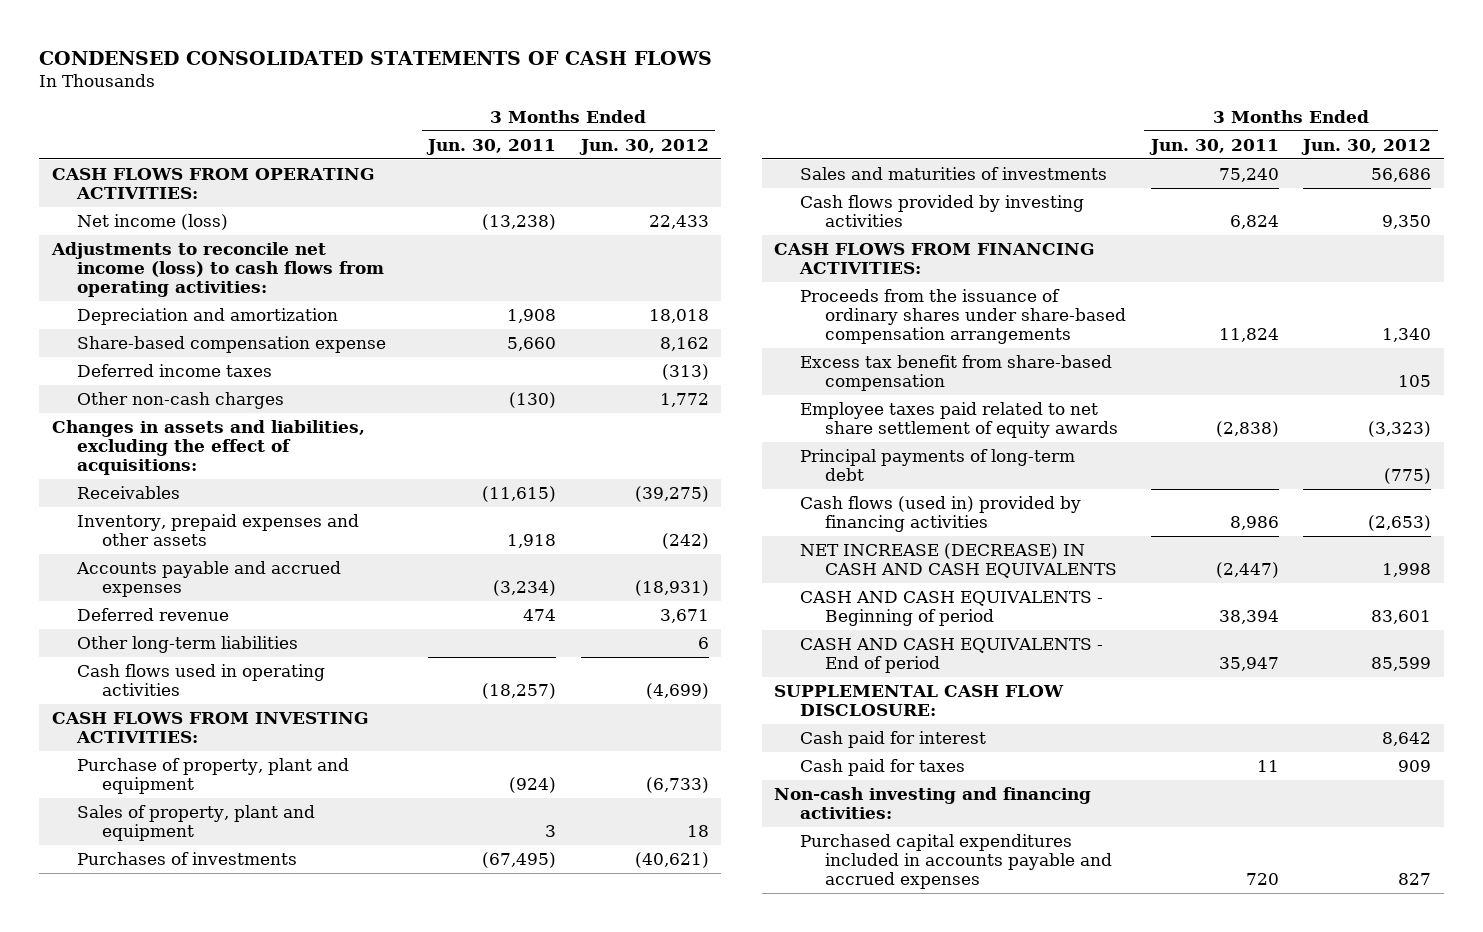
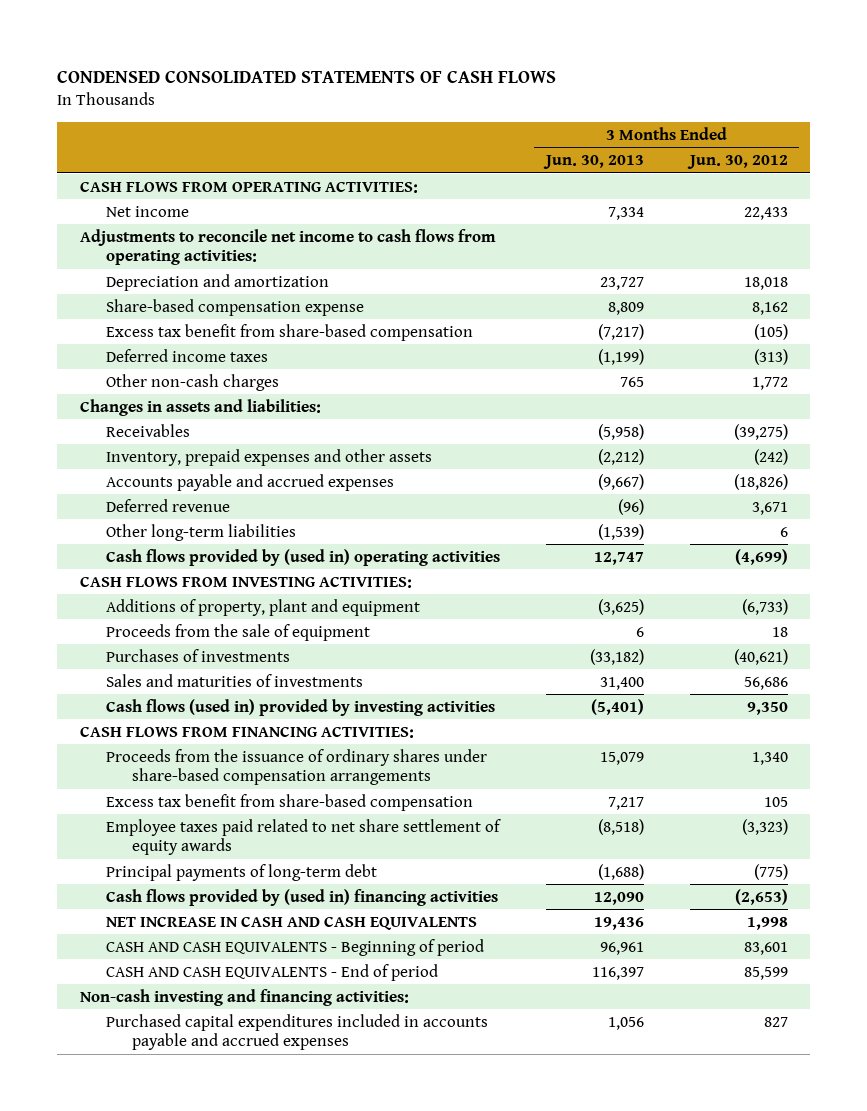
[425,138,556,155] Jun. 30, 2011 -> none
none -> [542,155,644,170] Jun. 30, 2013
[76,213,228,230] Net income (loss) -> [105,205,189,217] Net income
[50,241,384,298] Adjustments to reconcile net income (loss) to cash flows from operating activities: -> [79,228,496,266] Adjustments to reconcile net income to cash flows from operating activities:
none -> [105,323,473,341] Excess tax benefit from share-based compensation
[51,419,365,476] Changes in assets and liabilities, excluding the effect of acquisitions: -> [79,398,321,416] Changes in assets and liabilities:
[634,580,709,597] (18,931) -> [733,473,788,490] (18,826)
[76,663,325,697] Cash flows used in operating activities -> [105,548,500,566] Cash flows provided by (used in) operating activities
[76,757,349,795] Purchase of property, plant and equipment -> [105,598,420,616] Additions of property, plant and equipment
[76,804,315,842] Sales of property, plant and equipment -> [105,623,370,641] Proceeds from the sale of equipment
[799,194,1084,228] Cash flows provided by investing activities -> [105,698,495,716] Cash flows (used in) provided by investing activities
[799,495,1081,533] Cash flows (used in) provided by financing activities -> [105,888,498,906] Cash flows provided by (used in) financing activities
[799,542,1117,579] NET INCREASE (DECREASE) IN CASH AND CASH EQUIVALENTS -> [105,915,477,930] NET INCREASE IN CASH AND CASH EQUIVALENTS
[774,684,1065,717] SUPPLEMENTAL CASH FLOW DISCLOSURE: -> none
[799,730,986,748] Cash paid for interest -> none
[799,758,965,776] Cash paid for taxes -> none

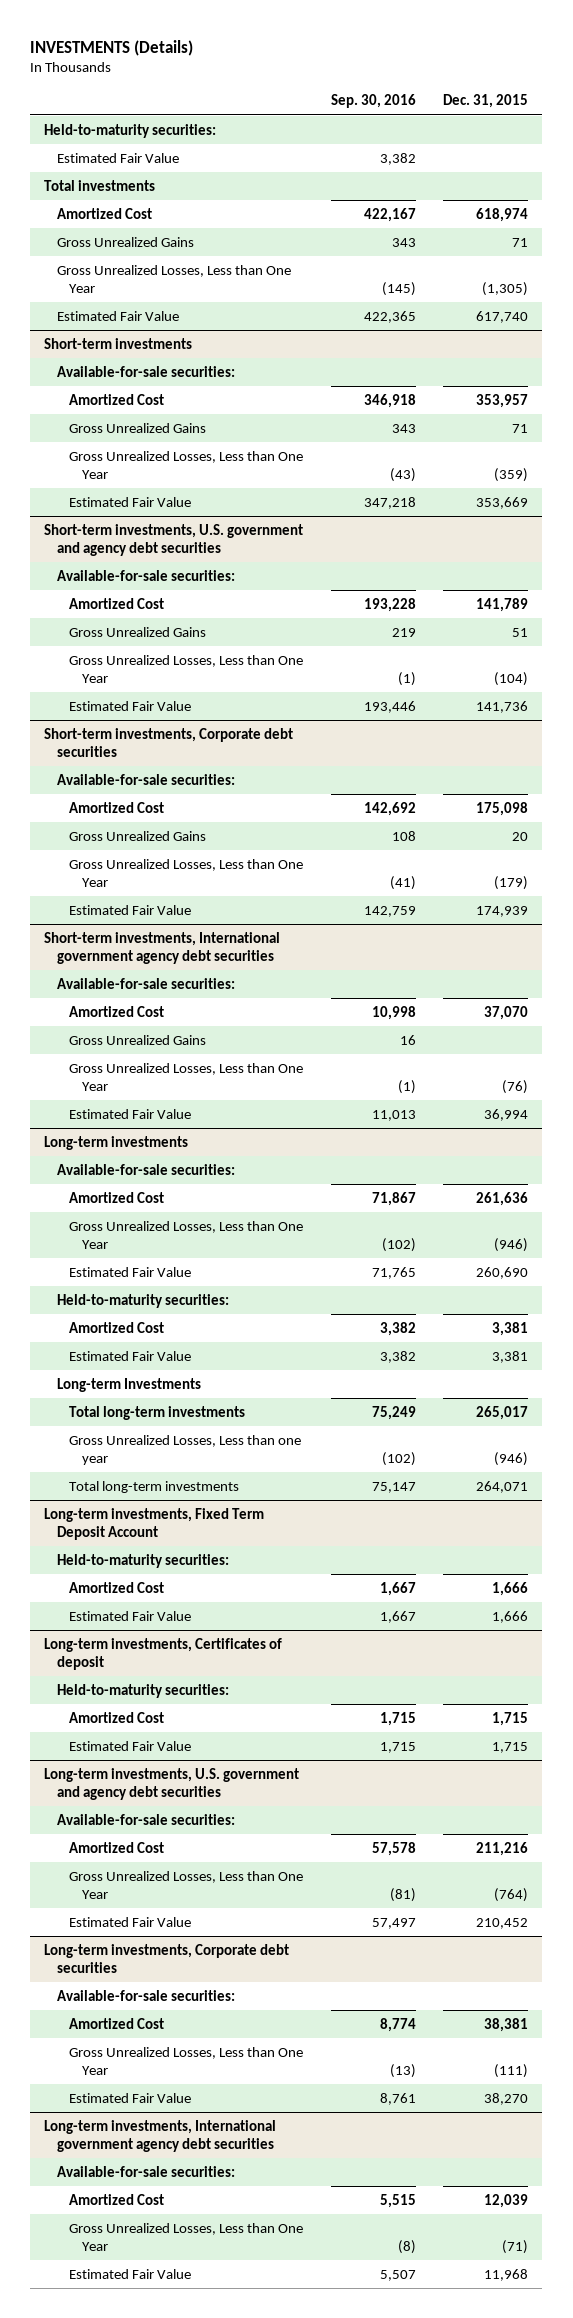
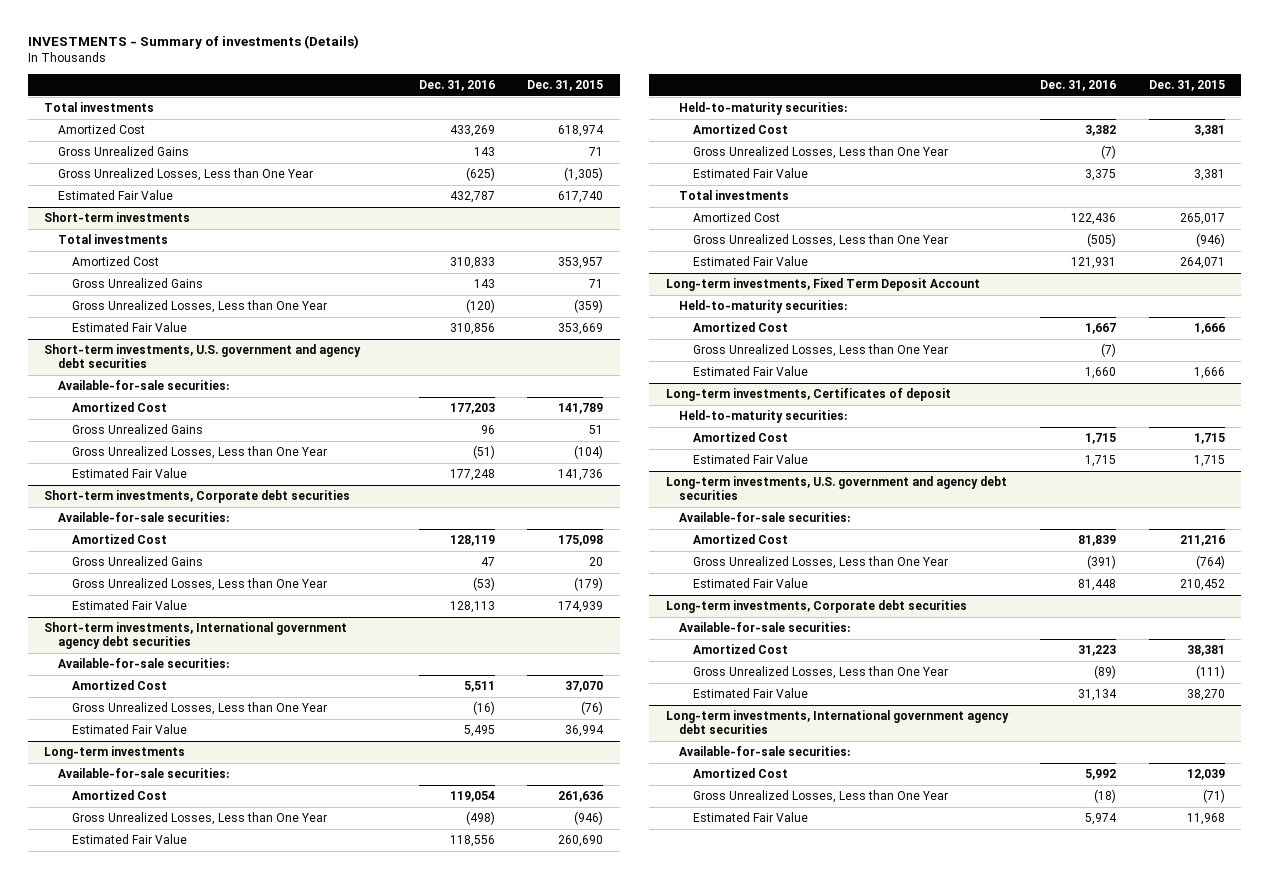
[30,39,194,56] INVESTMENTS (Details) -> [27,35,359,50] INVESTMENTS - Summary of investments (Details)
[330,94,416,109] Sep. 30, 2016 -> none
none -> [418,80,495,92] Dec. 31, 2016
[44,123,217,138] Held-to-maturity securities: -> none
[56,152,179,163] Estimated Fair Value -> none
[56,365,235,377] Available-for-sale securities: -> none
none -> [58,234,169,245] Total investments
[69,1034,207,1045] Gross Unrealized Gains -> none
none -> [693,146,949,160] Gross Unrealized Losses, Less than One Year
[56,1377,201,1392] Long-term Investments -> none
none -> [679,190,790,201] Total investments
[69,1405,246,1420] Total long-term investments -> [693,212,781,223] Amortized Cost
[69,1434,302,1466] Gross Unrealized Losses, Less than one year -> [693,234,949,248] Gross Unrealized Losses, Less than One Year
[69,1480,240,1493] Total long-term investments -> [693,256,809,267] Estimated Fair Value
none -> [693,344,949,358] Gross Unrealized Losses, Less than One Year

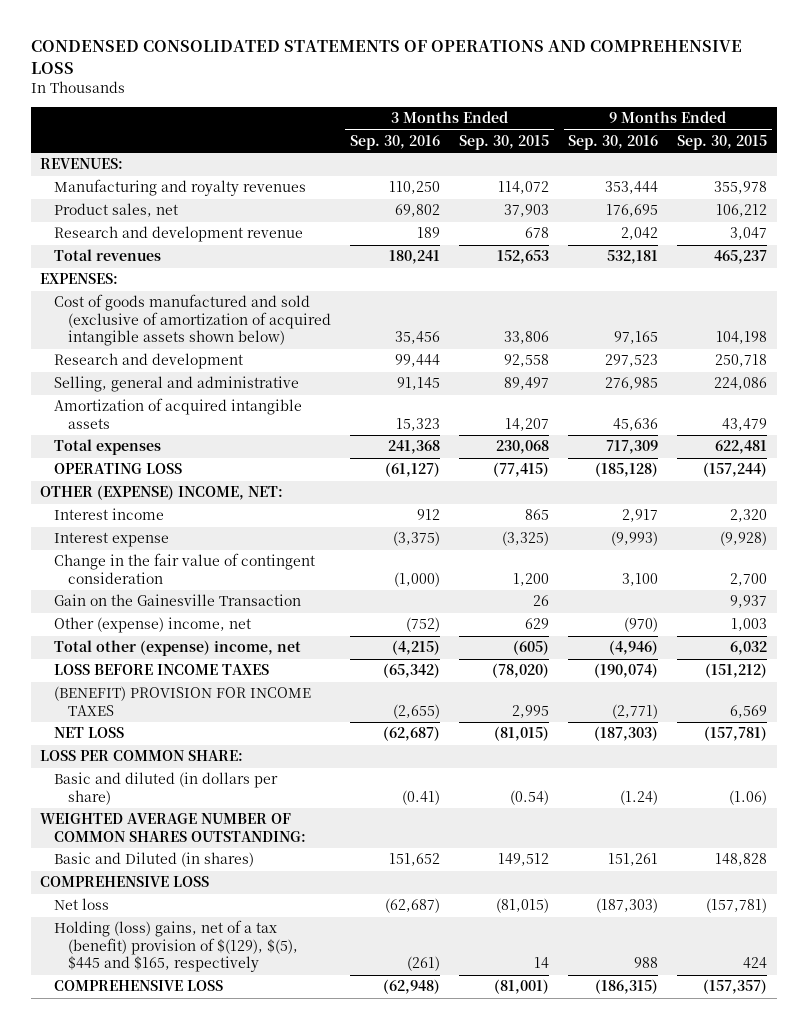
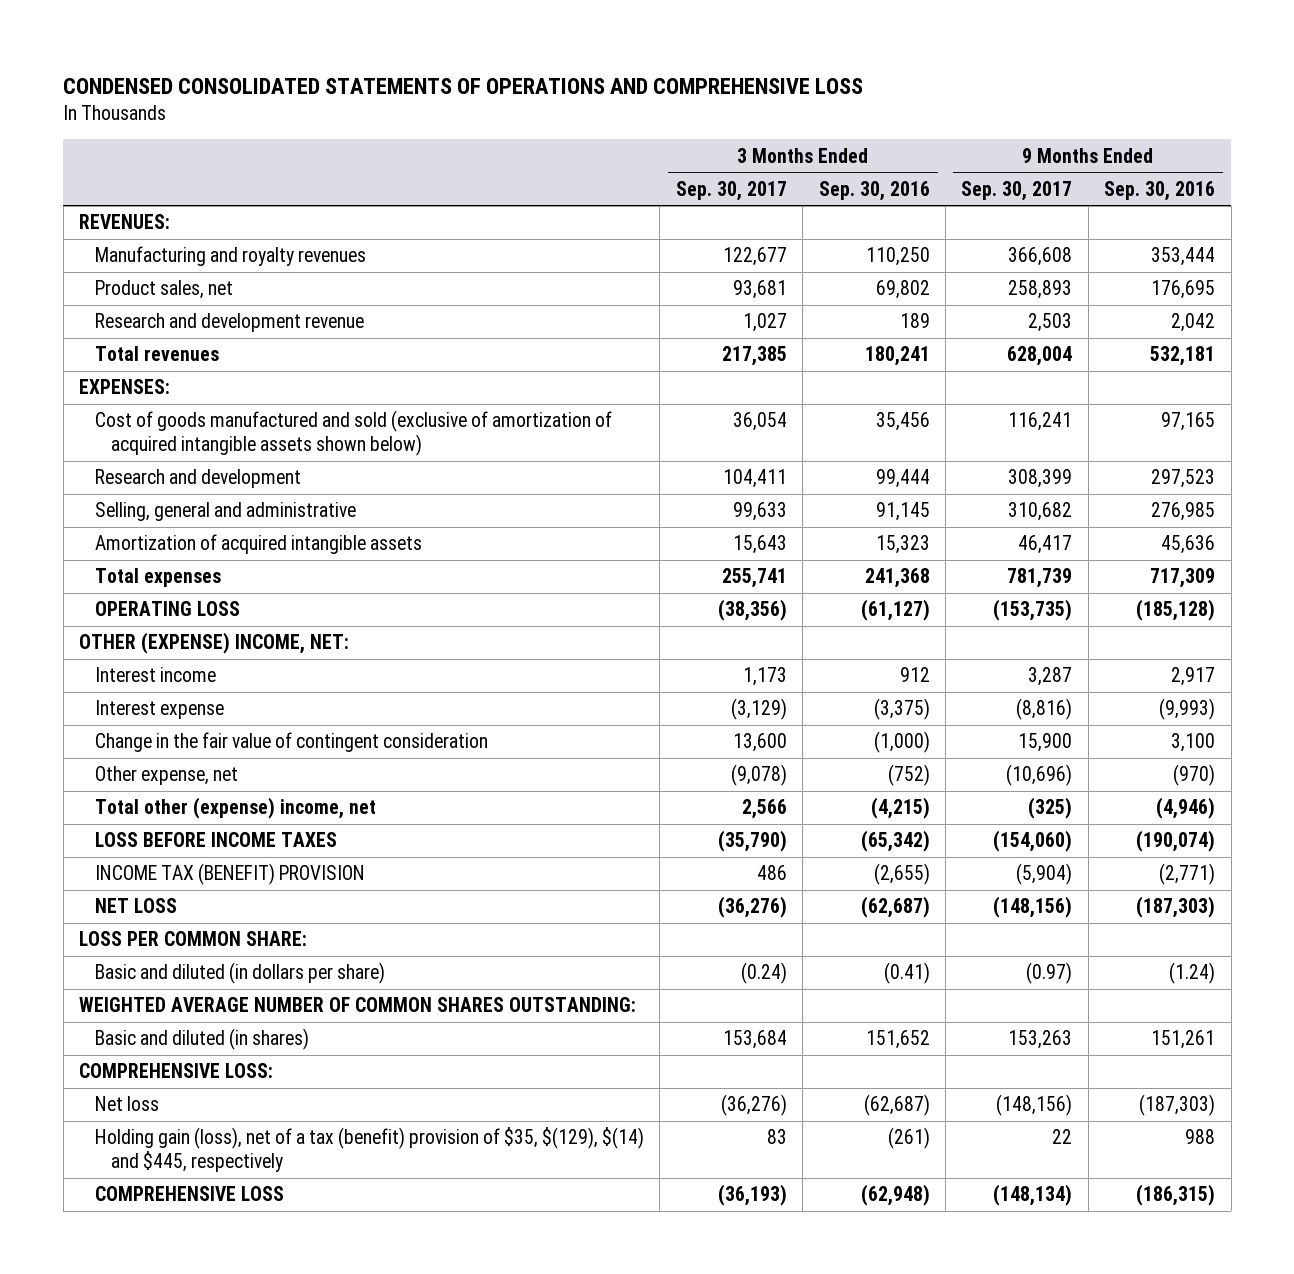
[459,135,550,151] Sep. 30, 2015 -> none
[677,135,768,151] Sep. 30, 2015 -> none
none -> [675,180,787,201] Sep. 30, 2017
none -> [961,180,1073,201] Sep. 30, 2017
[54,594,302,607] Gain on the Gainesville Transaction -> none
[54,617,252,634] Other (expense) income, net -> [95,766,239,786] Other expense, net
[54,686,312,716] (BENEFIT) PROVISION FOR INCOME TAXES -> [95,863,366,886] INCOME TAX (BENEFIT) PROVISION
[54,852,255,868] Basic and Diluted (in shares) -> [95,1028,310,1051] Basic and diluted (in shares)
[40,876,210,888] COMPREHENSIVE LOSS -> [79,1063,274,1079] COMPREHENSIVE LOSS:
[54,920,299,973] Holding (loss) gains, net of a tax (benefit) provision of $(129), $(5), $445 and $165, respectively -> [95,1127,645,1173] Holding gain (loss), net of a tax (benefit) provision of $35, $(129), $(14) and $445, respectively

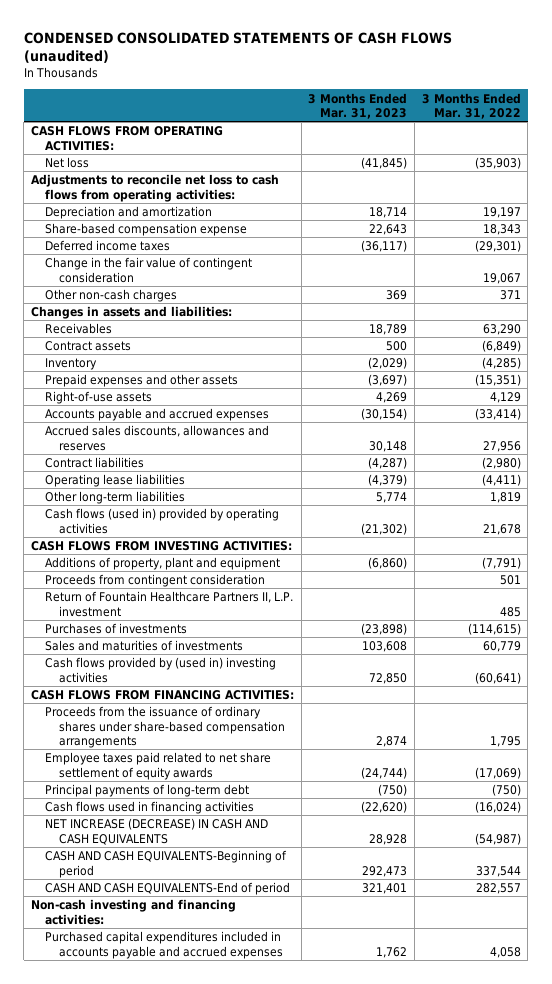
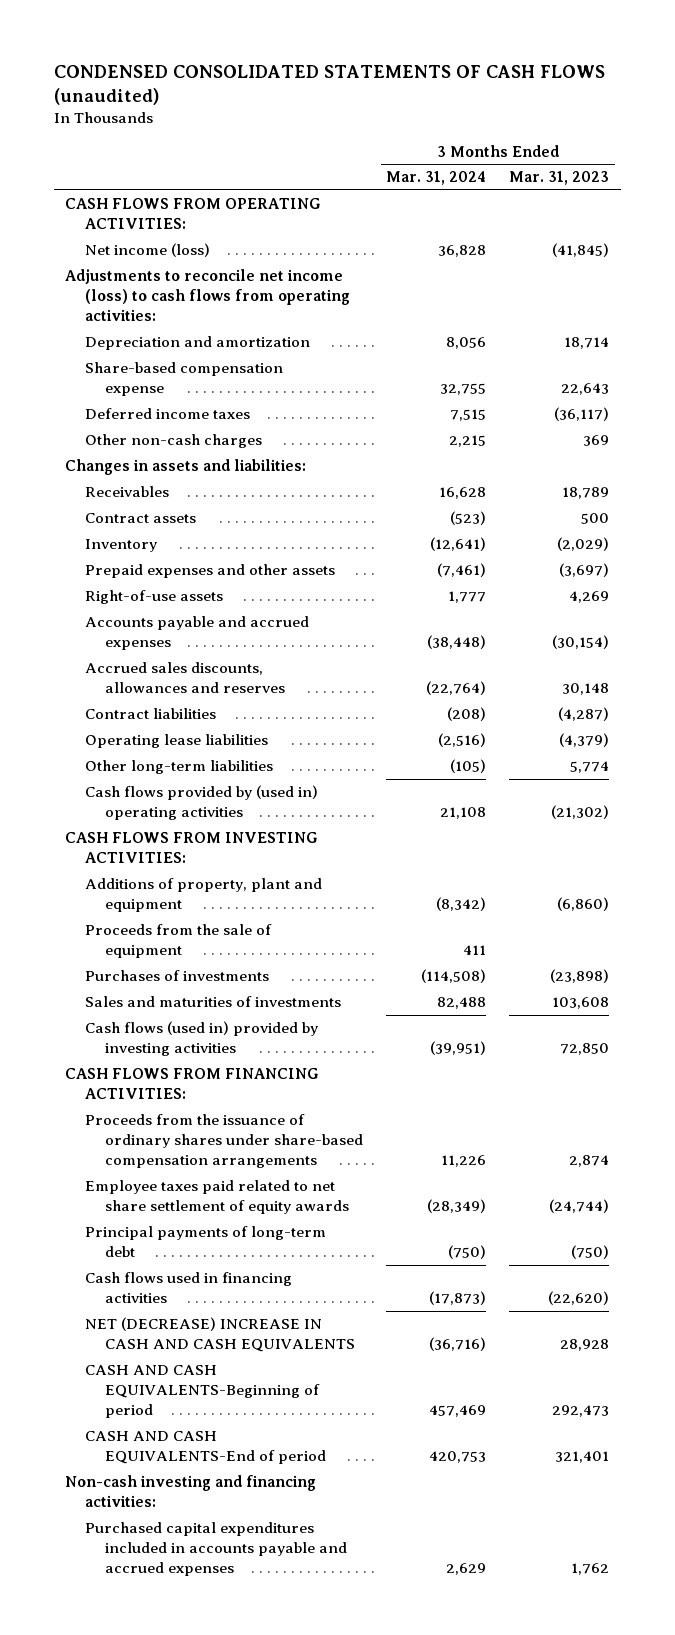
[421,92,521,119] 3 Months Ended Mar. 31, 2022 -> none
none -> [386,171,487,186] Mar. 31, 2024
[45,157,90,169] Net loss -> [85,243,211,258] Net income (loss)
[31,174,280,202] Adjustments to reconcile net loss to cash flows from operating activities: -> [65,269,351,322] Adjustments to reconcile net income (loss) to cash flows from operating activities:
[45,257,253,283] Change in the fair value of contingent consideration -> none
[45,508,280,534] Cash flows (used in) provided by operating activities -> [85,785,319,821] Cash flows provided by (used in) operating activities
[45,574,266,588] Proceeds from contingent consideration -> none
[45,591,294,617] Return of Fountain Healthcare Partners II, L.P. investment -> none
none -> [85,924,273,959] Proceeds from the sale of equipment
[45,657,277,683] Cash flows provided by (used in) investing activities -> [85,1021,319,1057] Cash flows (used in) provided by investing activities
[45,818,269,845] NET INCREASE (DECREASE) IN CASH AND CASH EQUIVALENTS -> [85,1317,356,1353] NET (DECREASE) INCREASE IN CASH AND CASH EQUIVALENTS

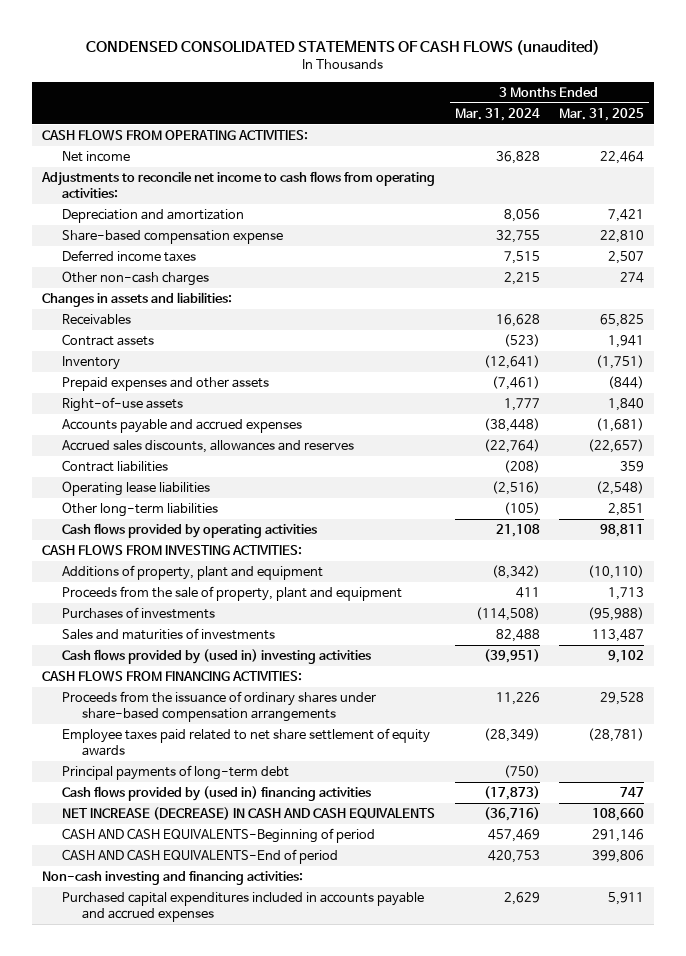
[509,171,610,186] Mar. 31, 2023 -> none
none -> [559,107,645,121] Mar. 31, 2025
[85,243,211,258] Net income (loss) -> [61,151,130,163] Net income
[65,269,351,322] Adjustments to reconcile net income (loss) to cash flows from operating activities: -> [40,171,435,198] Adjustments to reconcile net income to cash flows from operating activities:
[85,785,319,821] Cash flows provided by (used in) operating activities -> [61,523,317,539] Cash flows provided by operating activities
[85,924,273,959] Proceeds from the sale of equipment -> [61,586,402,602] Proceeds from the sale of property, plant and equipment
[85,1021,319,1057] Cash flows (used in) provided by investing activities -> [61,649,371,665] Cash flows provided by (used in) investing activities
[85,1272,293,1304] Cash flows used in financing activities -> [61,786,371,802] Cash flows provided by (used in) financing activities
[85,1317,356,1353] NET (DECREASE) INCREASE IN CASH AND CASH EQUIVALENTS -> [61,807,435,821] NET INCREASE (DECREASE) IN CASH AND CASH EQUIVALENTS

